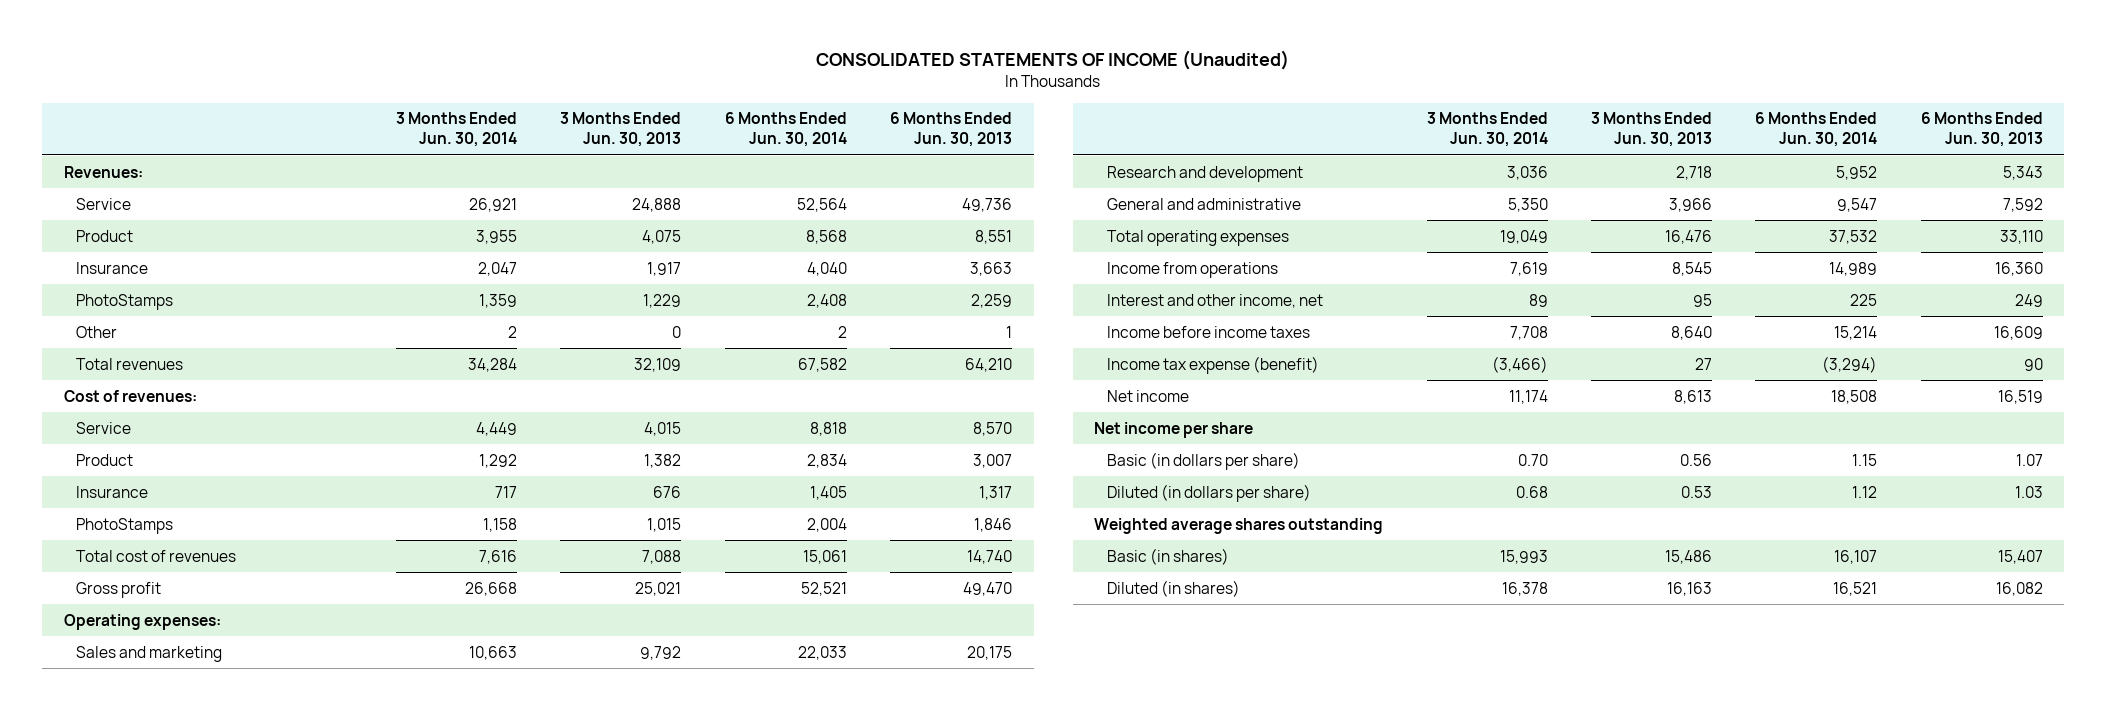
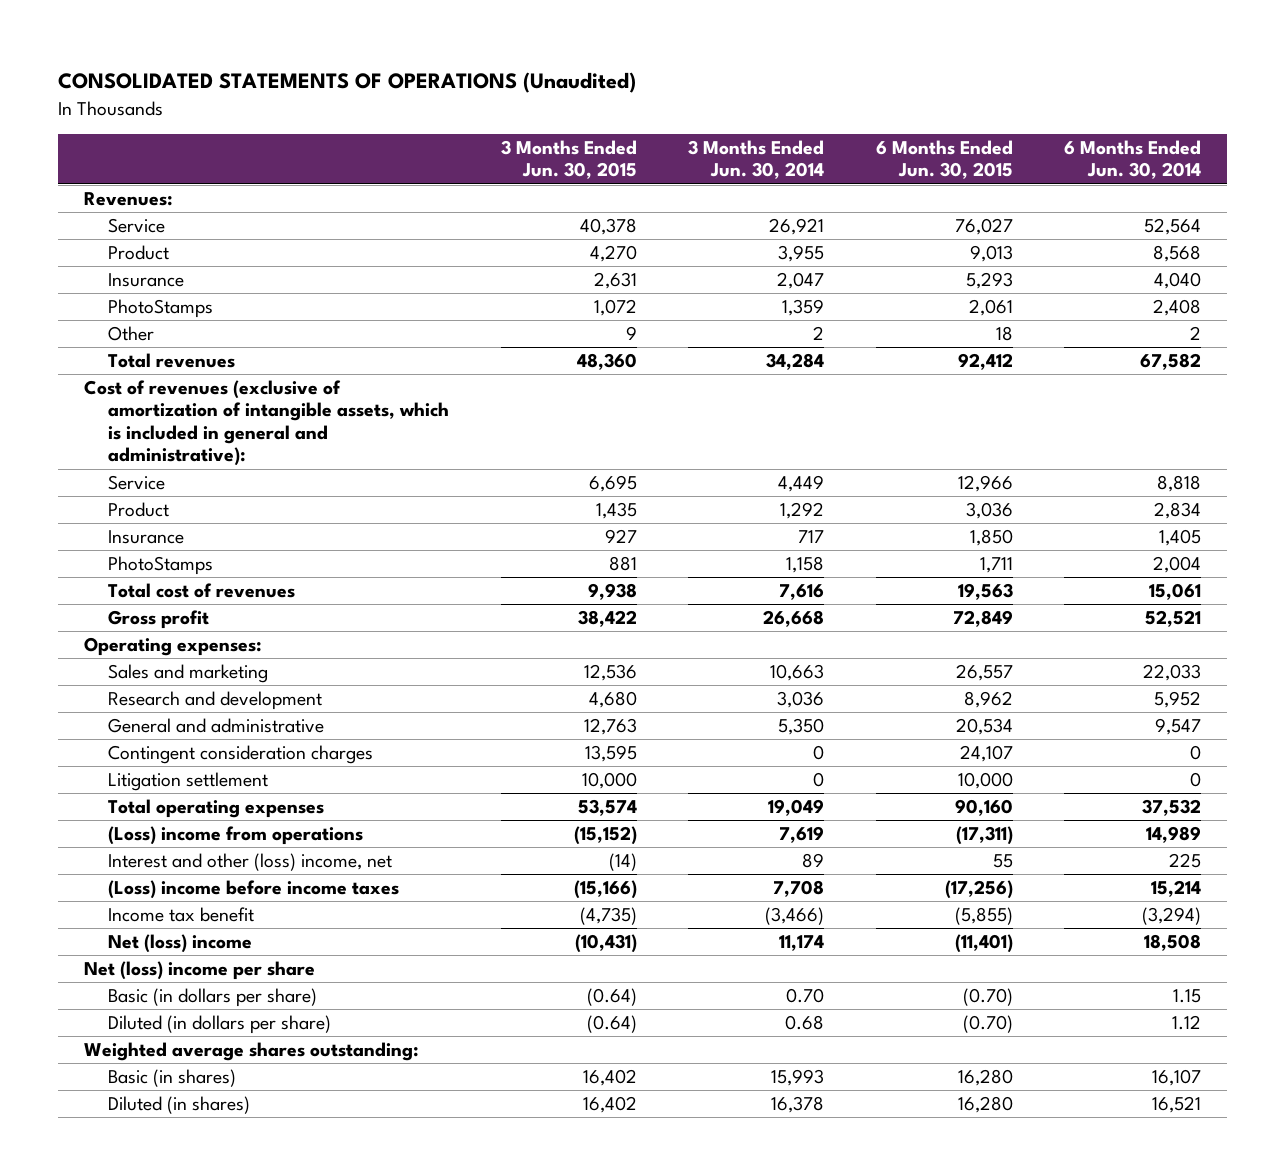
[816,50,1290,71] CONSOLIDATED STATEMENTS OF INCOME (Unaudited) -> [58,72,637,94] CONSOLIDATED STATEMENTS OF OPERATIONS (Unaudited)
[560,112,682,148] 3 Months Ended Jun. 30, 2013 -> none
[889,112,1012,148] 6 Months Ended Jun. 30, 2013 -> none
none -> [500,139,637,180] 3 Months Ended Jun. 30, 2015
none -> [875,139,1013,180] 6 Months Ended Jun. 30, 2015
[63,389,197,402] Cost of revenues: -> [84,380,450,467] Cost of revenues (exclusive of amortization of intangible assets, which is included in general and administrative):
none -> [108,745,374,765] Contingent consideration charges
none -> [108,772,269,792] Litigation settlement
[1107,261,1279,278] Income from operations -> [108,826,364,846] (Loss) income from operations
[1107,293,1324,308] Interest and other income, net -> [108,853,393,872] Interest and other (loss) income, net
[1107,325,1311,338] Income before income taxes -> [108,880,400,900] (Loss) income before income taxes
[1107,355,1320,374] Income tax expense (benefit) -> [108,907,255,923] Income tax benefit
[1107,389,1190,402] Net income -> [108,934,253,954] Net (loss) income
[1094,421,1254,438] Net income per share -> [84,961,316,981] Net (loss) income per share
[1094,517,1384,534] Weighted average shares outstanding -> [84,1042,420,1062] Weighted average shares outstanding:

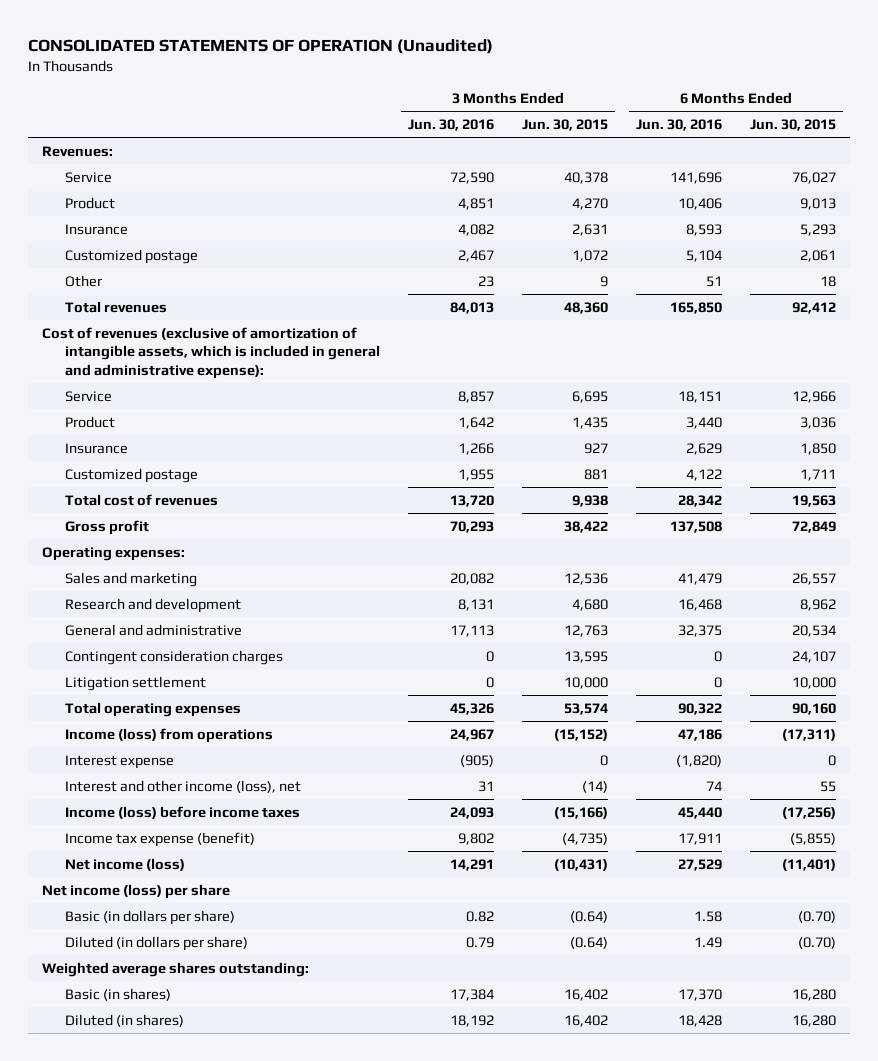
[58,72,637,94] CONSOLIDATED STATEMENTS OF OPERATIONS (Unaudited) -> [28,38,494,54] CONSOLIDATED STATEMENTS OF OPERATION (Unaudited)
[688,139,825,180] 3 Months Ended Jun. 30, 2014 -> none
[1064,139,1202,180] 6 Months Ended Jun. 30, 2014 -> none
none -> [408,119,495,132] Jun. 30, 2016
none -> [636,119,723,132] Jun. 30, 2016
[108,299,214,319] PhotoStamps -> [65,248,199,264] Customized postage
[84,380,450,467] Cost of revenues (exclusive of amortization of intangible assets, which is included in general and administrative): -> [42,326,381,379] Cost of revenues (exclusive of amortization of intangible assets, which is included in general and administrative expense):
[108,556,214,576] PhotoStamps -> [65,467,199,483] Customized postage
[108,826,364,846] (Loss) income from operations -> [65,727,274,743] Income (loss) from operations
none -> [65,754,175,769] Interest expense
[108,853,393,872] Interest and other (loss) income, net -> [65,779,302,793] Interest and other income (loss), net
[108,880,400,900] (Loss) income before income taxes -> [65,805,301,819] Income (loss) before income taxes
[108,907,255,923] Income tax benefit -> [65,831,256,847] Income tax expense (benefit)
[108,934,253,954] Net (loss) income -> [65,857,186,871] Net income (loss)
[84,961,316,981] Net (loss) income per share -> [42,883,231,899] Net income (loss) per share

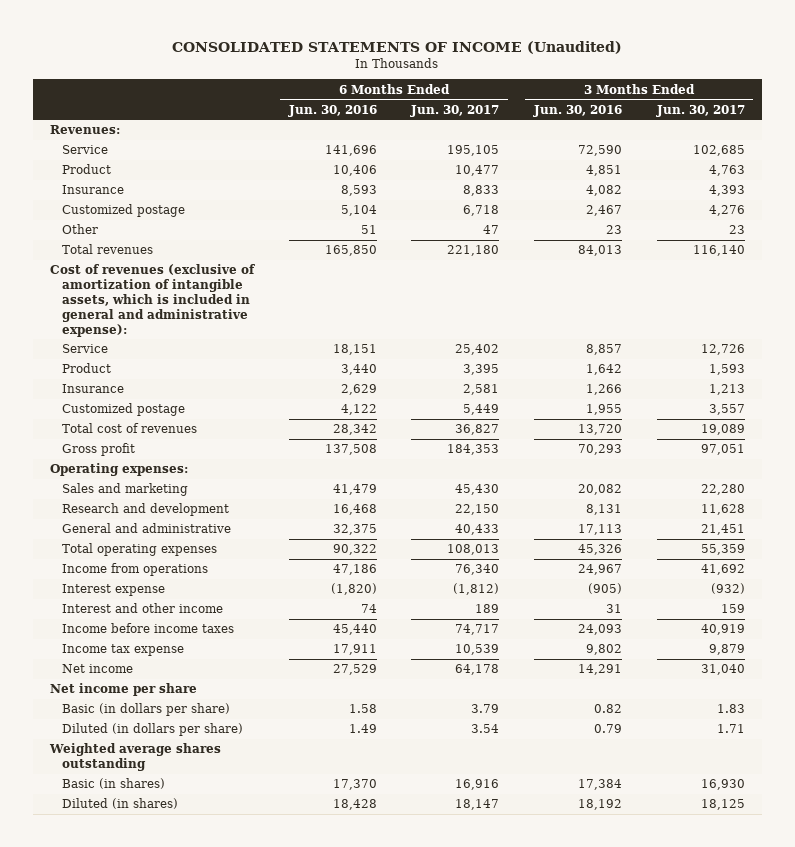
[28,38,494,54] CONSOLIDATED STATEMENTS OF OPERATION (Unaudited) -> [172,40,623,54] CONSOLIDATED STATEMENTS OF INCOME (Unaudited)
[522,119,609,132] Jun. 30, 2015 -> none
[750,119,837,132] Jun. 30, 2015 -> none
none -> [410,104,500,117] Jun. 30, 2017
none -> [655,104,745,117] Jun. 30, 2017
[65,649,284,665] Contingent consideration charges -> none
[65,675,207,691] Litigation settlement -> none
[65,727,274,743] Income (loss) from operations -> [61,563,208,577] Income from operations
[65,779,302,793] Interest and other income (loss), net -> [61,603,223,614] Interest and other income
[65,805,301,819] Income (loss) before income taxes -> [61,623,234,634] Income before income taxes
[65,831,256,847] Income tax expense (benefit) -> [61,644,184,657] Income tax expense
[65,857,186,871] Net income (loss) -> [61,664,133,674] Net income
[42,883,231,899] Net income (loss) per share -> [50,683,198,697] Net income per share
[42,961,310,977] Weighted average shares outstanding: -> [49,743,222,772] Weighted average shares outstanding

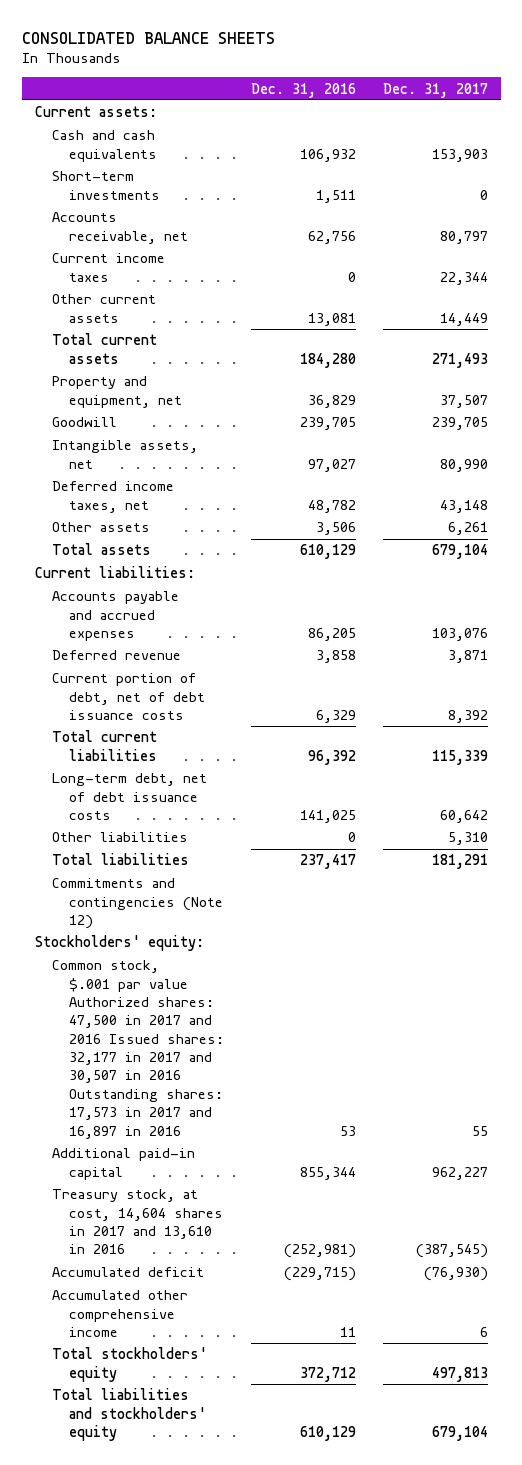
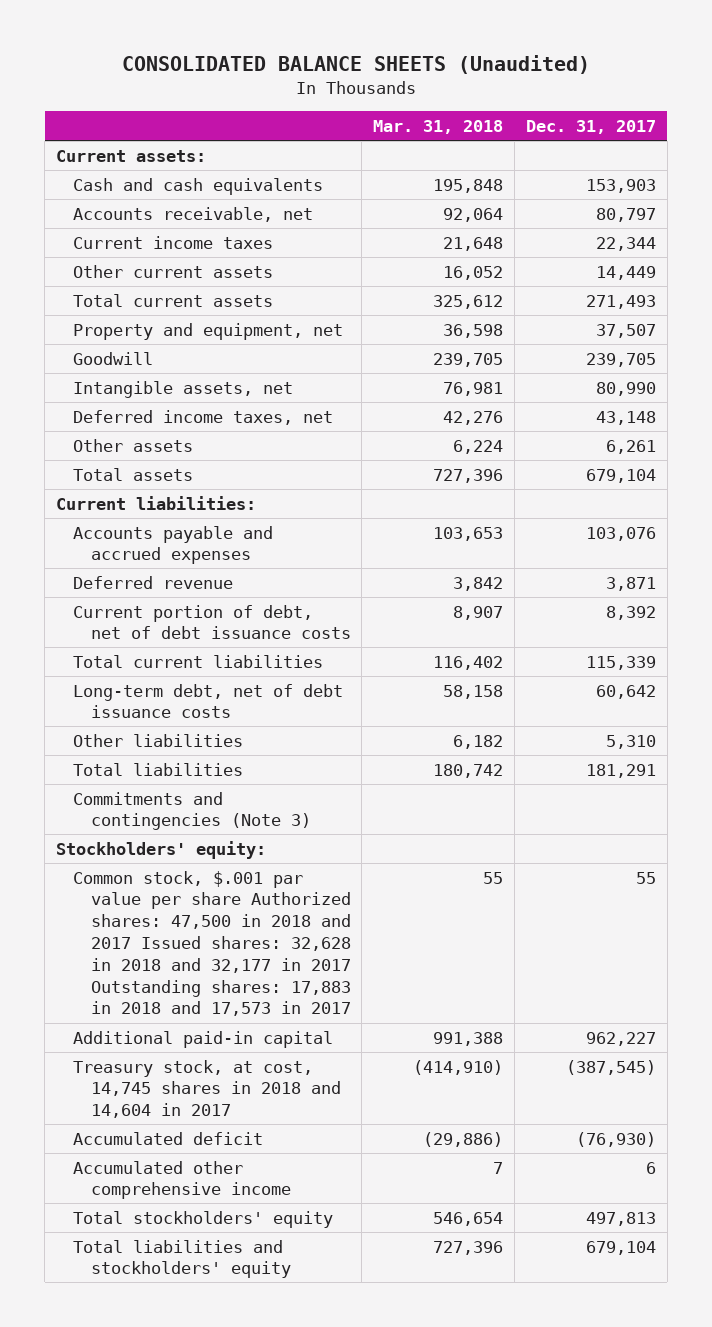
[21,31,275,44] CONSOLIDATED BALANCE SHEETS -> [121,55,590,75] CONSOLIDATED BALANCE SHEETS (Unaudited)
[250,82,356,98] Dec. 31, 2016 -> none
none -> [373,120,504,135] Mar. 31, 2018
[52,171,161,200] Short-term investments -> none
[52,878,224,929] Commitments and contingencies (Note 12) -> [73,791,311,831] Commitments and contingencies (Note 3)
[52,960,225,1139] Common stock, $.001 par value Authorized shares: 47,500 in 2017 and 2016 Issued shares: 32,177 in 2017 and 30,507 in 2016 Outstanding shares: 17,573 in 2017 and 16,897 in 2016 -> [73,870,351,1017] Common stock, $.001 par value per share Authorized shares: 47,500 in 2018 and 2017 Issued shares: 32,628 in 2018 and 32,177 in 2017 Outstanding shares: 17,883 in 2018 and 17,573 in 2017
[52,1189,224,1255] Treasury stock, at cost, 14,604 shares in 2017 and 13,610 in 2016 -> [73,1059,341,1119] Treasury stock, at cost, 14,745 shares in 2018 and 14,604 in 2017

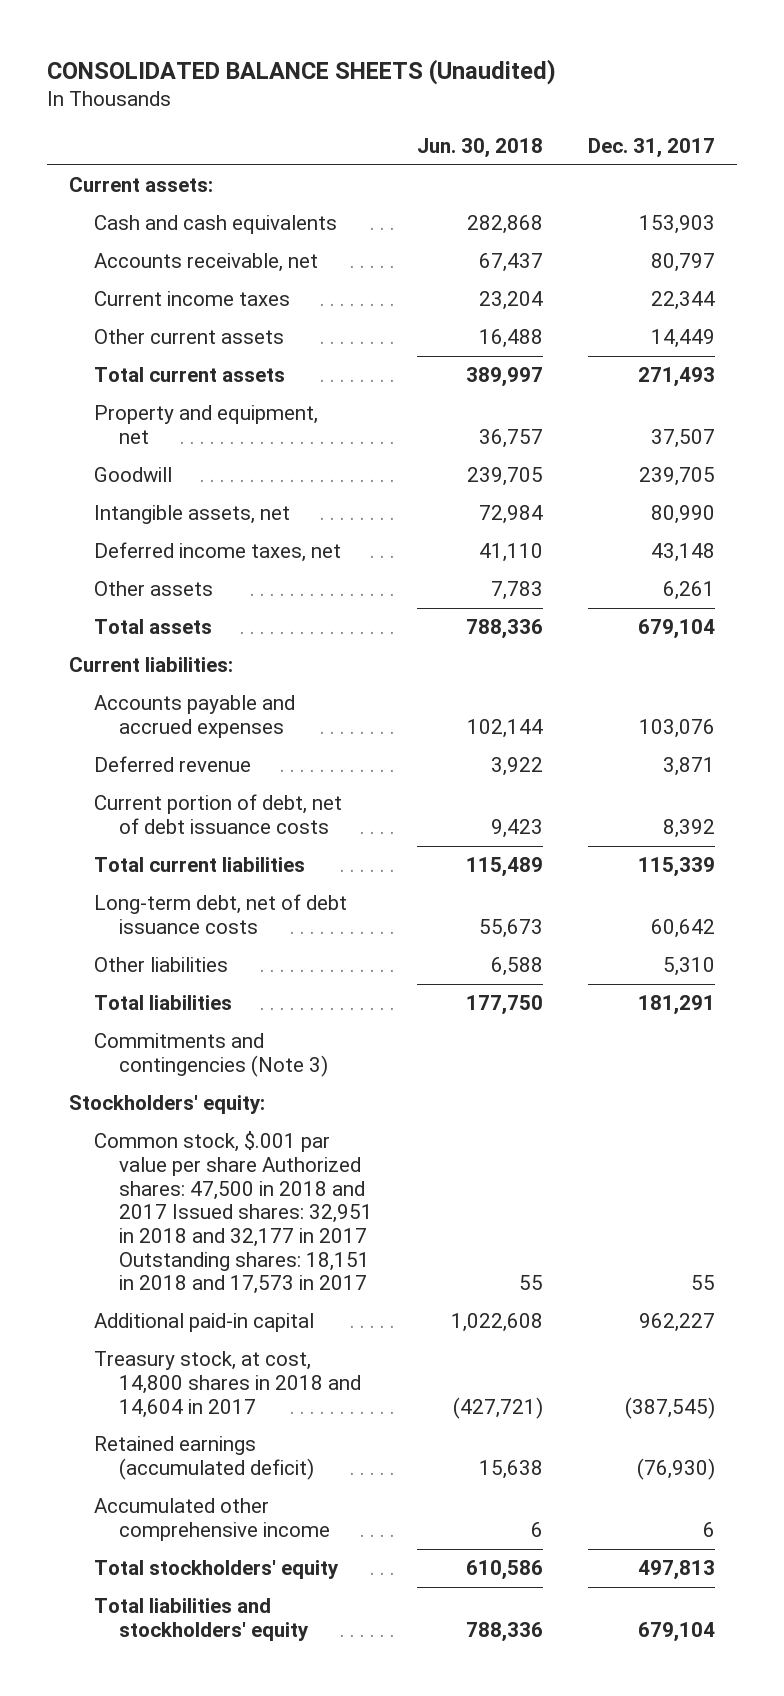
[373,120,504,135] Mar. 31, 2018 -> none
none -> [417,138,544,159] Jun. 30, 2018
[73,870,351,1017] Common stock, $.001 par value per share Authorized shares: 47,500 in 2018 and 2017 Issued shares: 32,628 in 2018 and 32,177 in 2017 Outstanding shares: 17,883 in 2018 and 17,573 in 2017 -> [93,1131,373,1295] Common stock, $.001 par value per share Authorized shares: 47,500 in 2018 and 2017 Issued shares: 32,951 in 2018 and 32,177 in 2017 Outstanding shares: 18,151 in 2018 and 17,573 in 2017
[73,1059,341,1119] Treasury stock, at cost, 14,745 shares in 2018 and 14,604 in 2017 -> [93,1351,361,1418] Treasury stock, at cost, 14,800 shares in 2018 and 14,604 in 2017
[73,1131,264,1145] Accumulated deficit -> [93,1436,314,1480] Retained earnings (accumulated deficit)

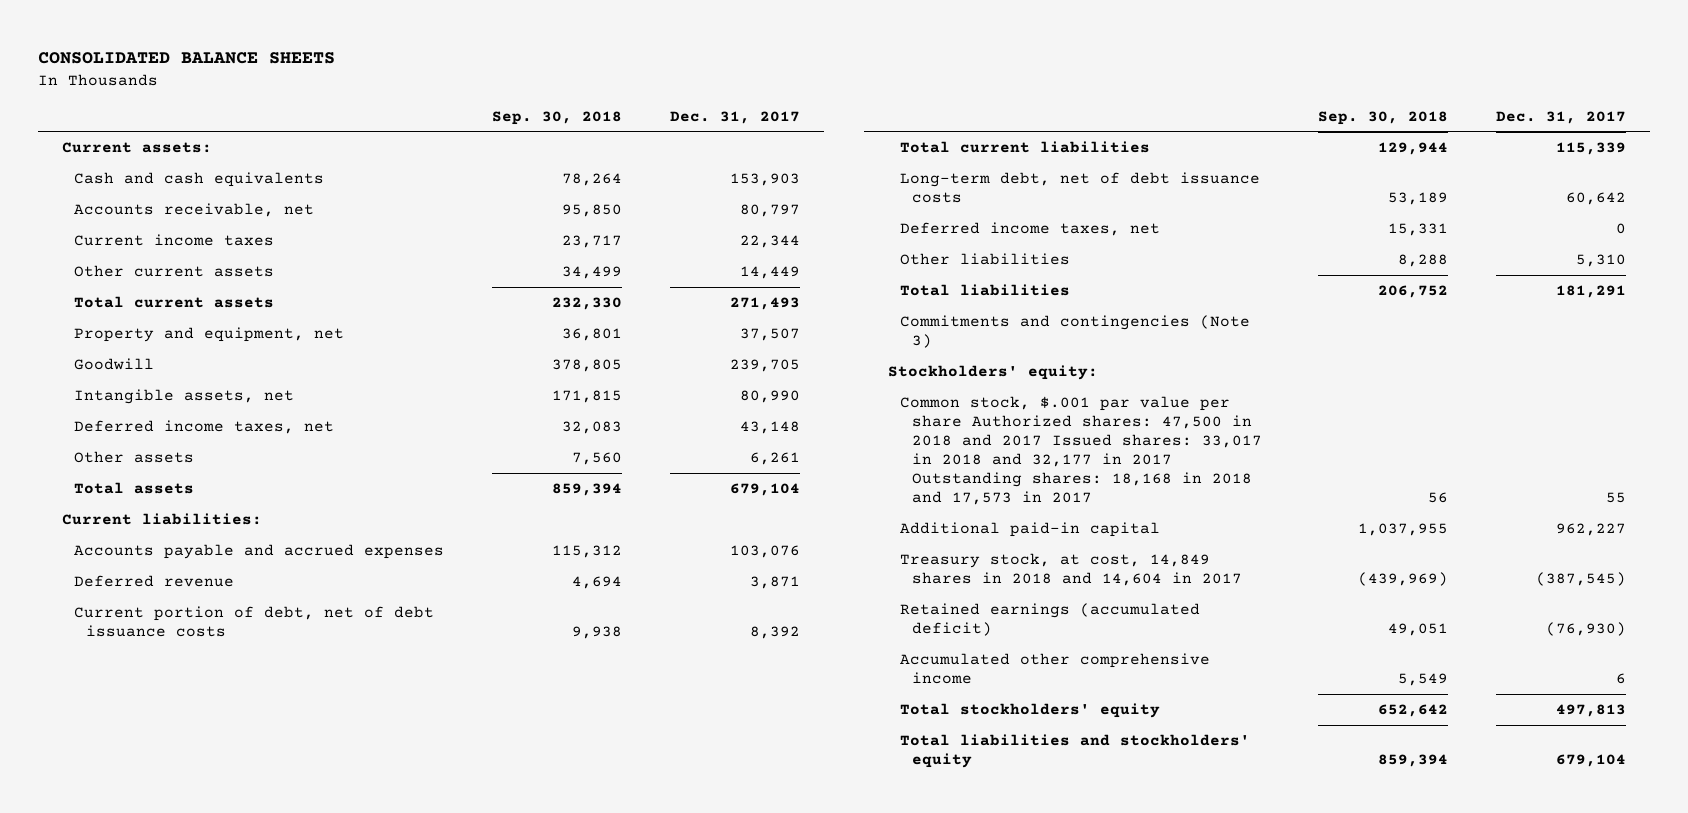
[46,58,556,85] CONSOLIDATED BALANCE SHEETS (Unaudited) -> [37,52,335,65] CONSOLIDATED BALANCE SHEETS
[417,138,544,159] Jun. 30, 2018 -> none
none -> [491,110,622,125] Sep. 30, 2018
none -> [900,221,1161,236] Deferred income taxes, net
[93,1131,373,1295] Common stock, $.001 par value per share Authorized shares: 47,500 in 2018 and 2017 Issued shares: 32,951 in 2018 and 32,177 in 2017 Outstanding shares: 18,151 in 2018 and 17,573 in 2017 -> [900,395,1263,506] Common stock, $.001 par value per share Authorized shares: 47,500 in 2018 and 2017 Issued shares: 33,017 in 2018 and 32,177 in 2017 Outstanding shares: 18,168 in 2018 and 17,573 in 2017
[93,1351,361,1418] Treasury stock, at cost, 14,800 shares in 2018 and 14,604 in 2017 -> [900,552,1243,587] Treasury stock, at cost, 14,849 shares in 2018 and 14,604 in 2017

